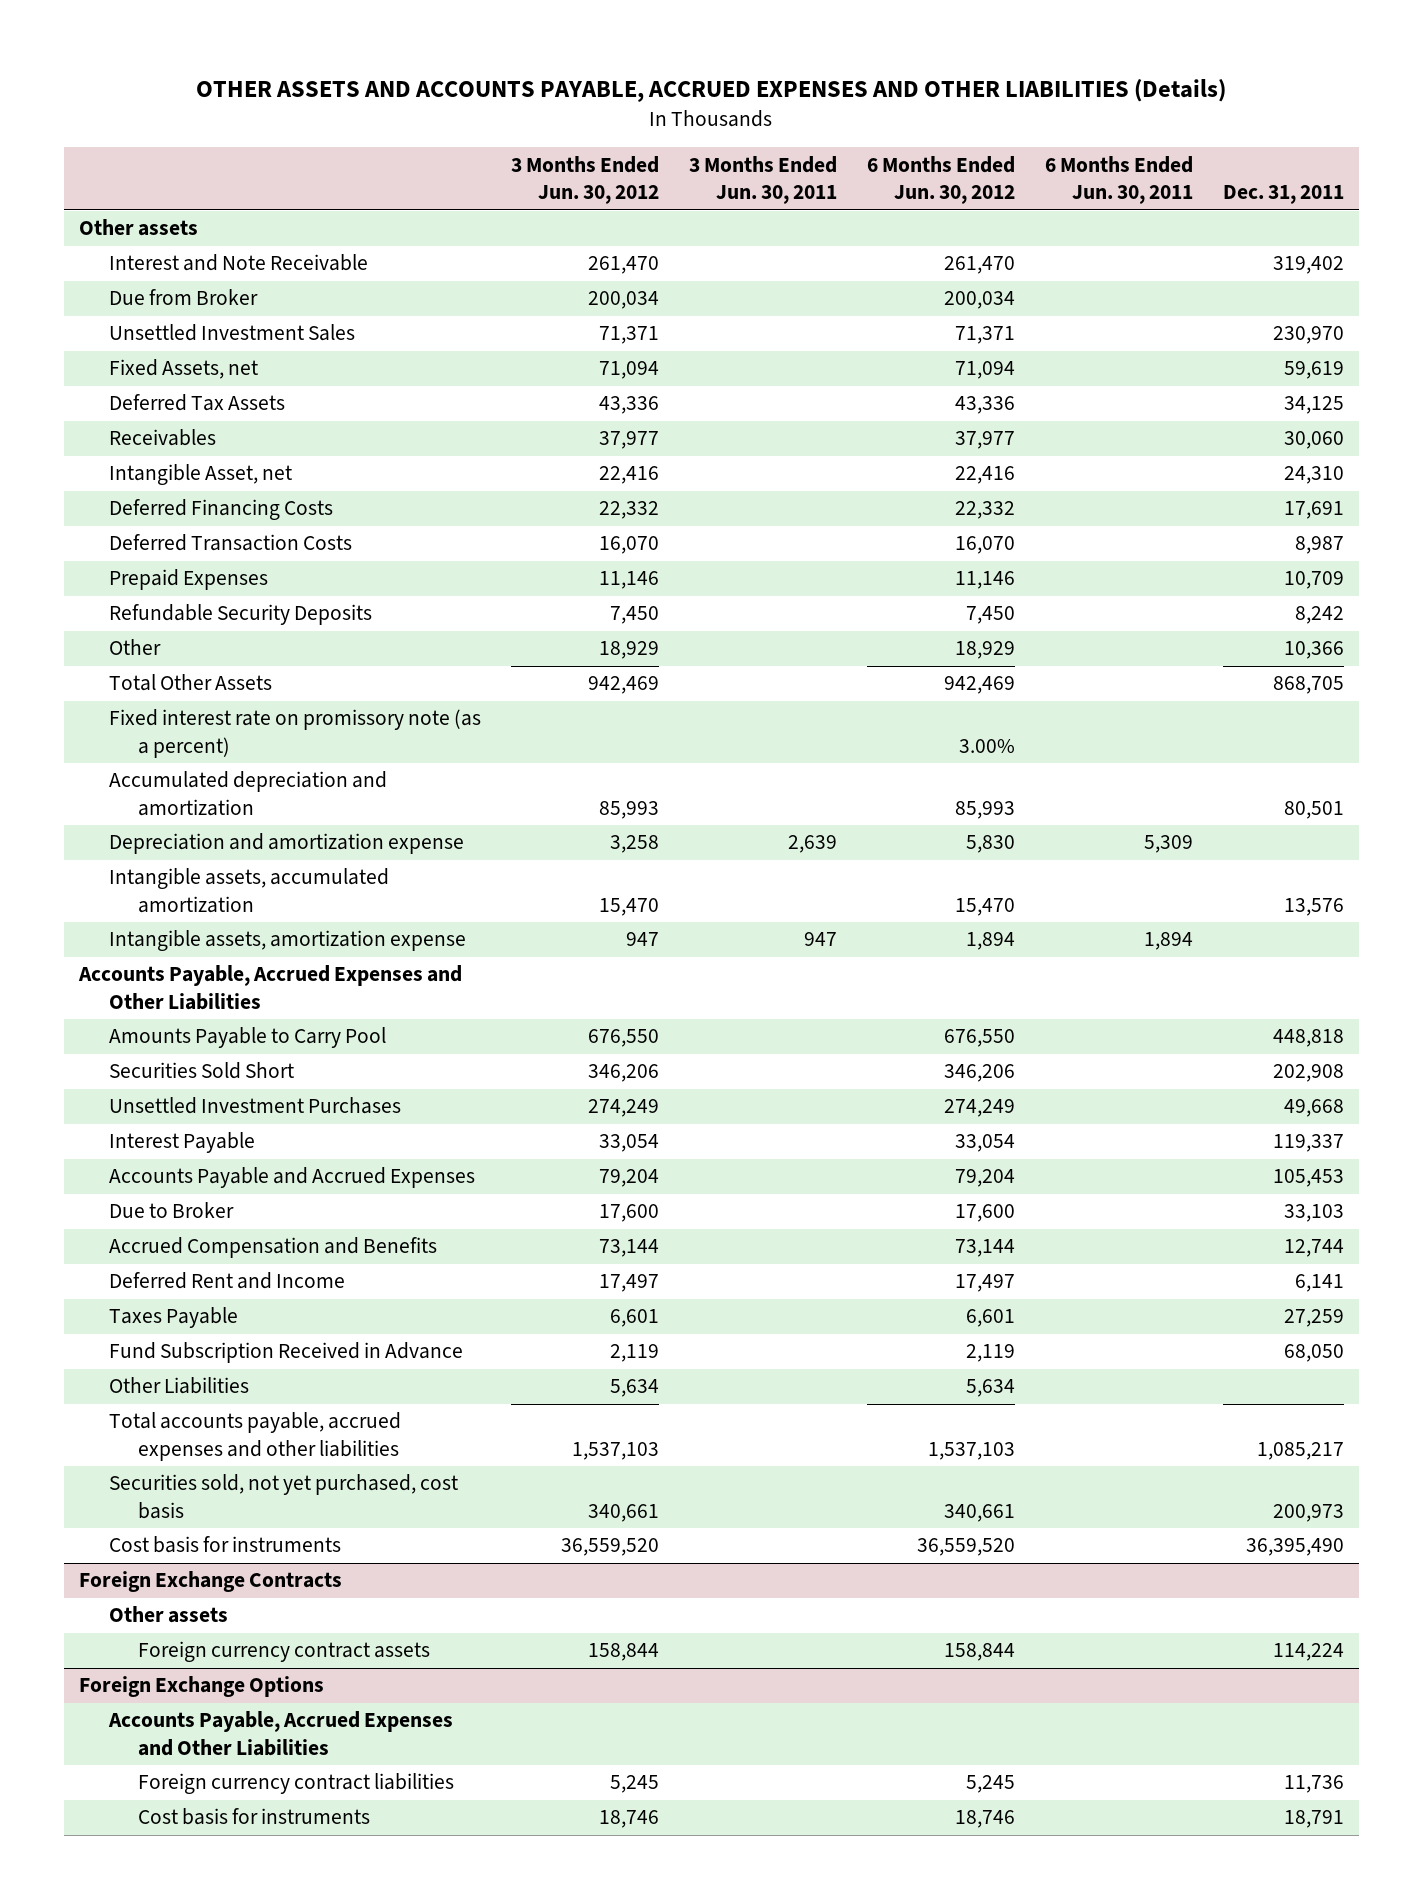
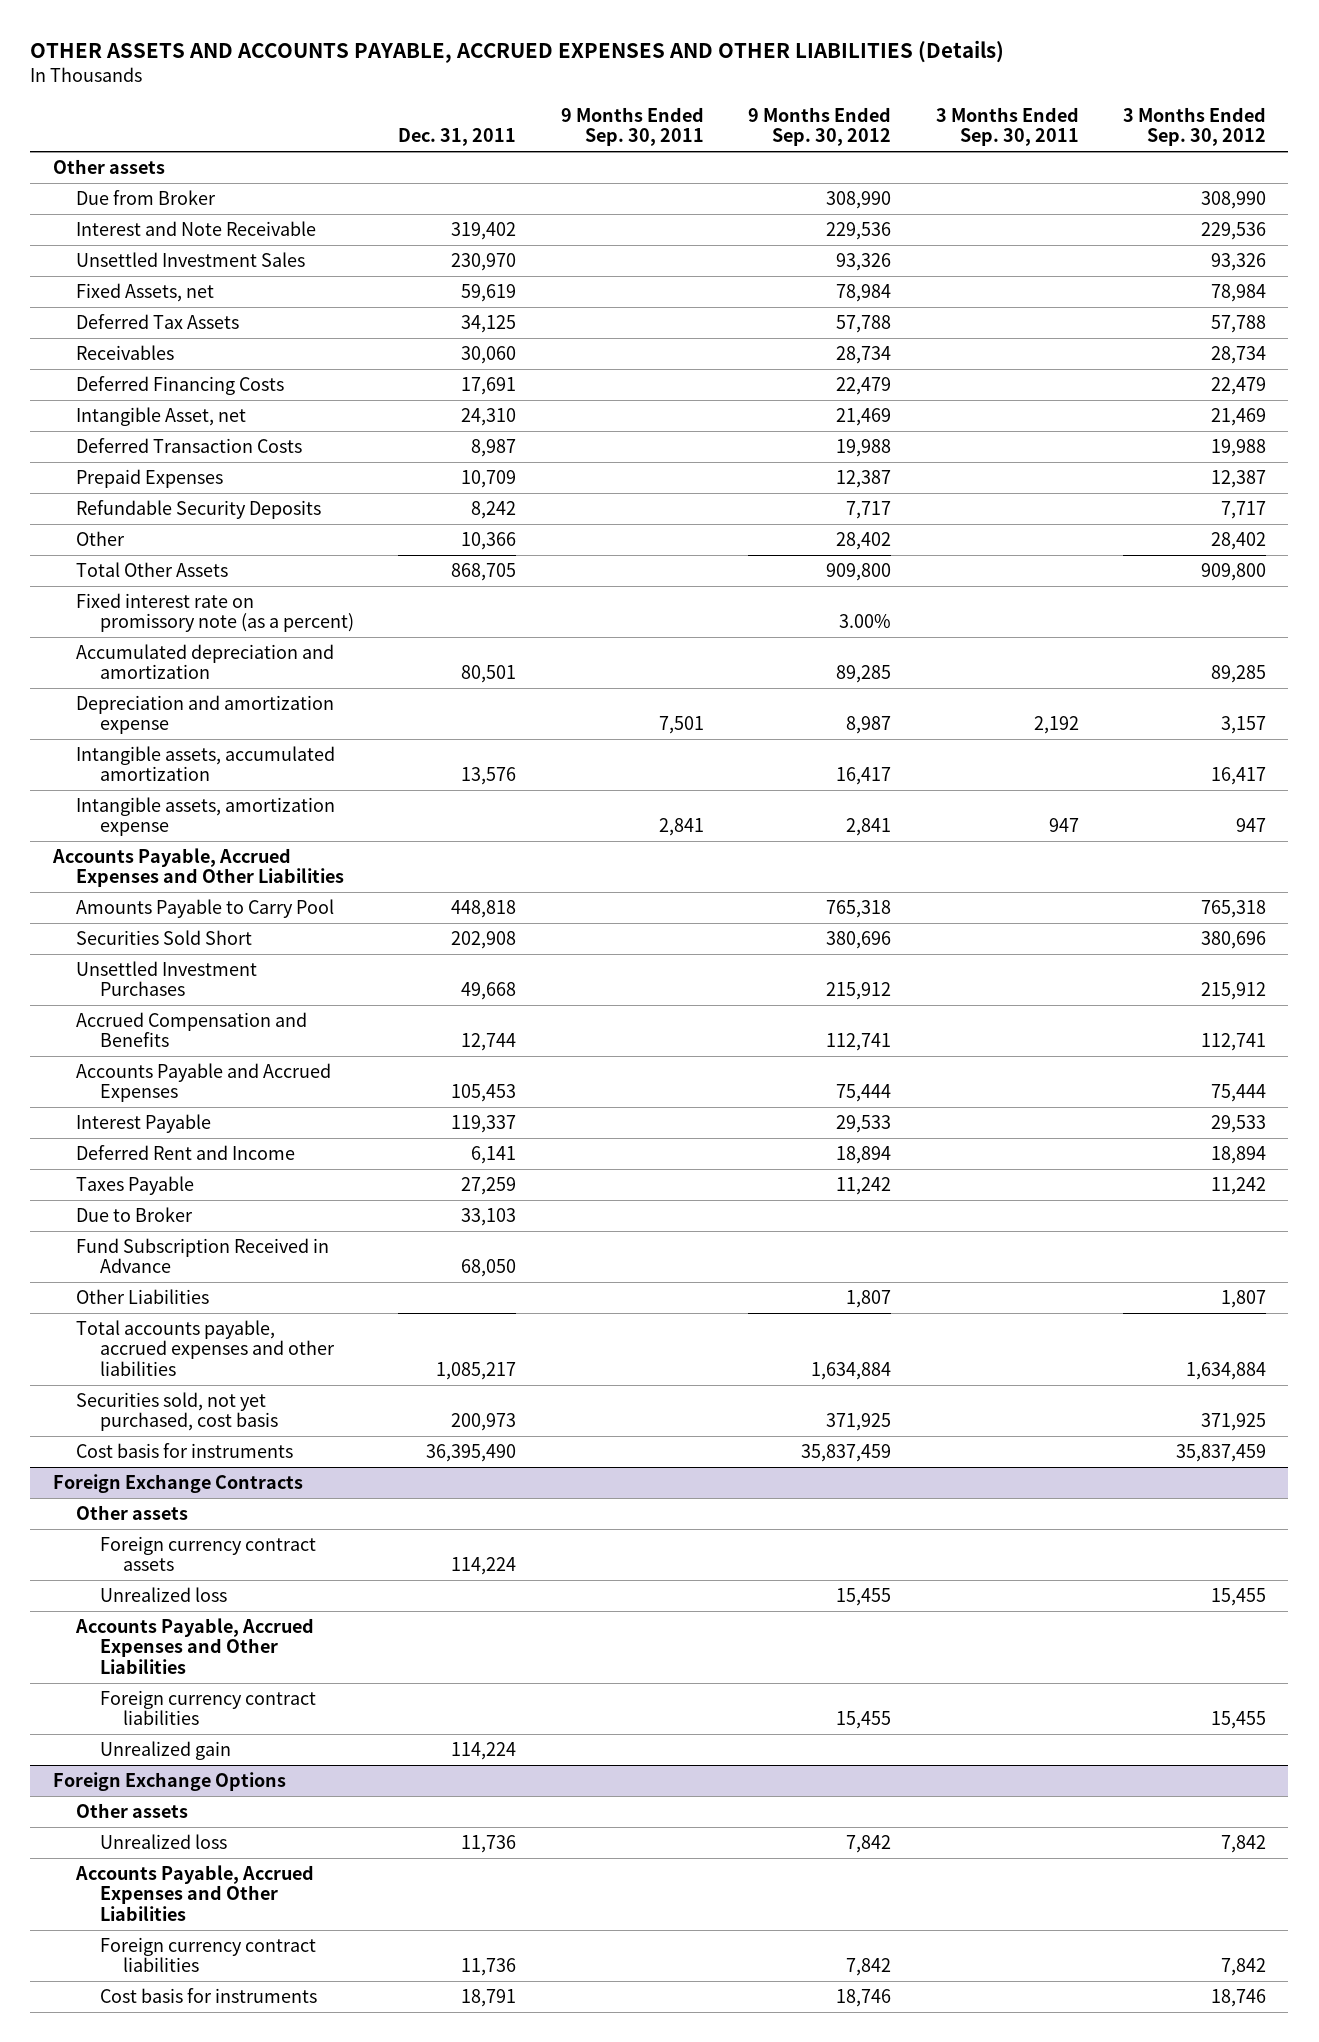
[510,155,659,205] 3 Months Ended Jun. 30, 2012 -> none
[688,155,837,205] 3 Months Ended Jun. 30, 2011 -> none
[866,155,1015,205] 6 Months Ended Jun. 30, 2012 -> none
[1044,155,1193,205] 6 Months Ended Jun. 30, 2011 -> none
none -> [560,106,704,147] 9 Months Ended Sep. 30, 2011
none -> [748,106,892,147] 9 Months Ended Sep. 30, 2012
none -> [935,106,1079,147] 3 Months Ended Sep. 30, 2011
none -> [1123,106,1267,147] 3 Months Ended Sep. 30, 2012
[108,254,368,272] Interest and Note Receivable -> [76,220,317,236] Interest and Note Receivable
[108,464,292,486] Intangible Asset, net -> [76,406,247,426] Intangible Asset, net
[108,1167,475,1189] Accounts Payable and Accrued Expenses -> [76,1062,332,1103] Accounts Payable and Accrued Expenses
[108,1132,255,1154] Interest Payable -> [76,1113,212,1133] Interest Payable
[108,1202,234,1219] Due to Broker -> [76,1206,194,1222] Due to Broker
none -> [99,1586,227,1602] Unrealized loss
none -> [75,1617,315,1674] Accounts Payable, Accrued Expenses and Other Liabilities
none -> [99,1689,316,1726] Foreign currency contract liabilities
none -> [99,1740,231,1760] Unrealized gain
none -> [76,1802,189,1818] Other assets
none -> [99,1833,227,1849] Unrealized loss

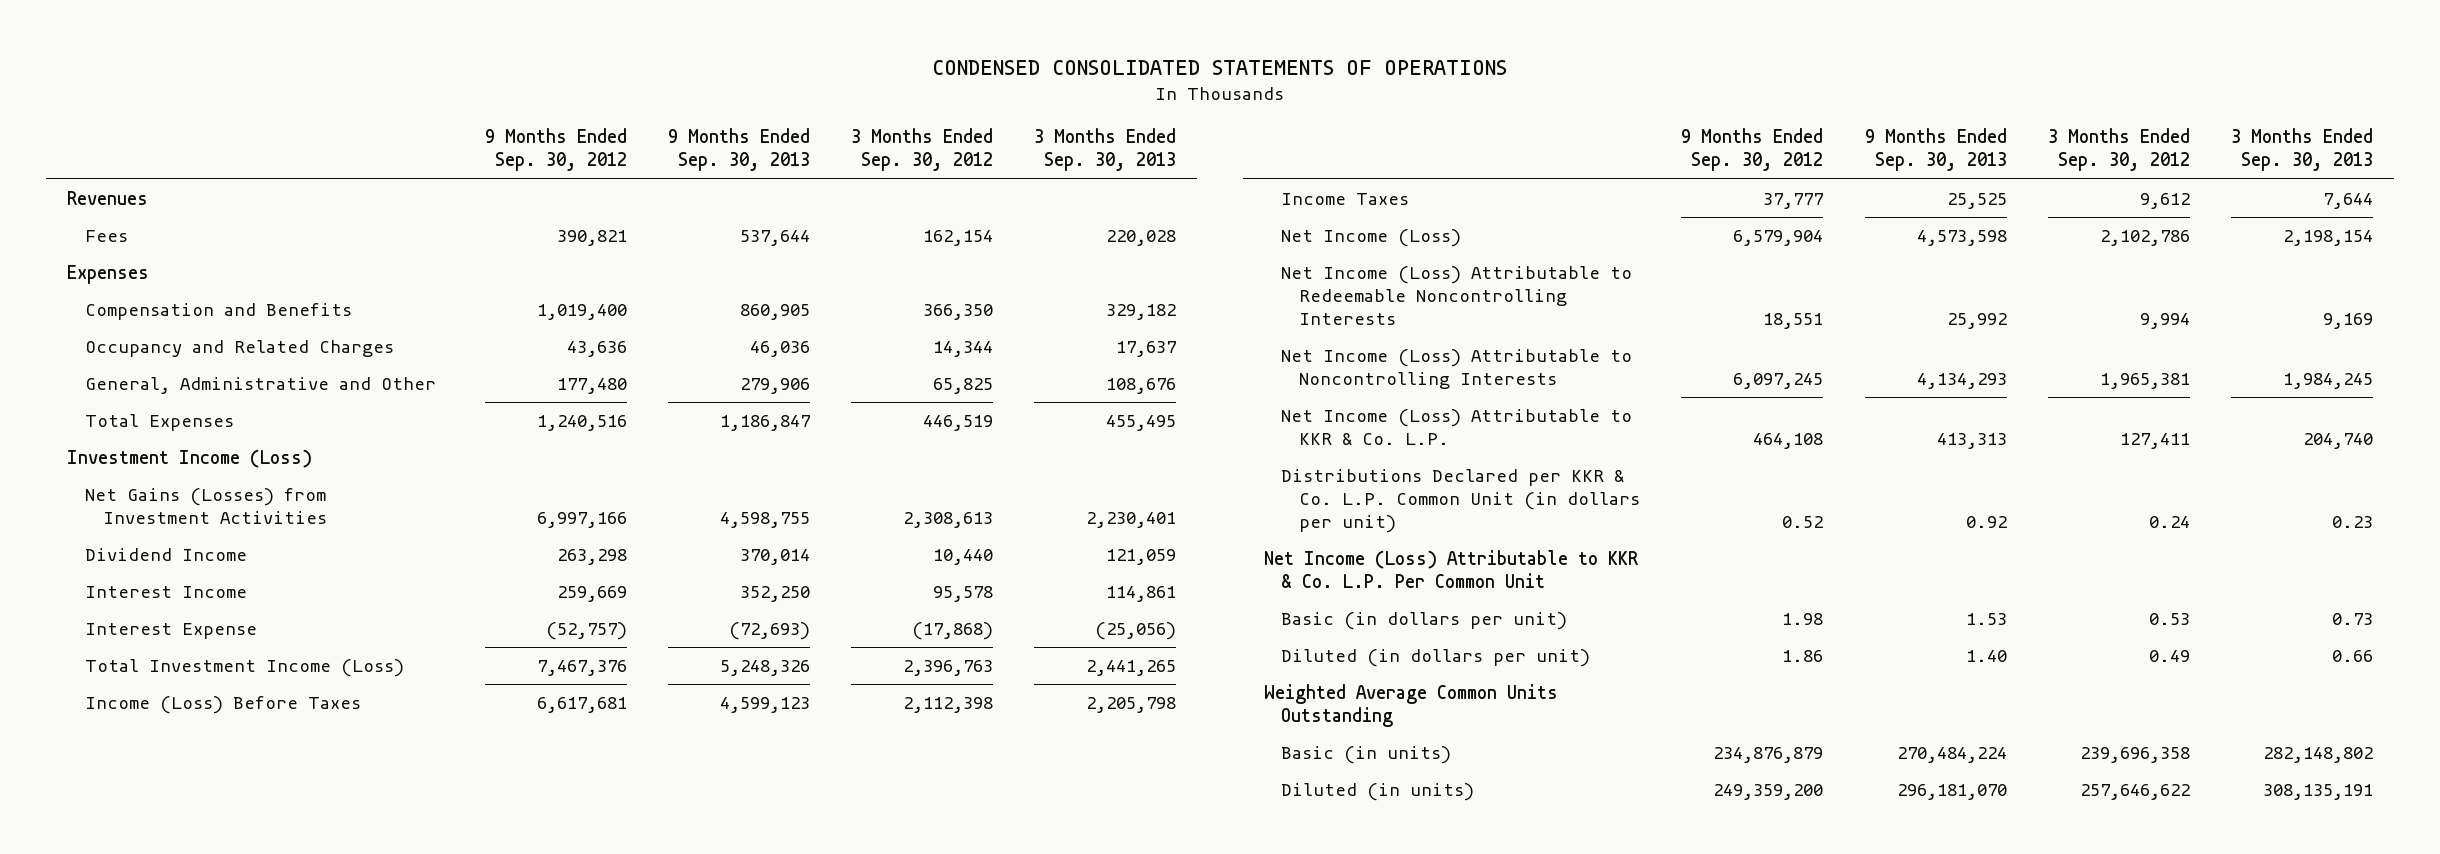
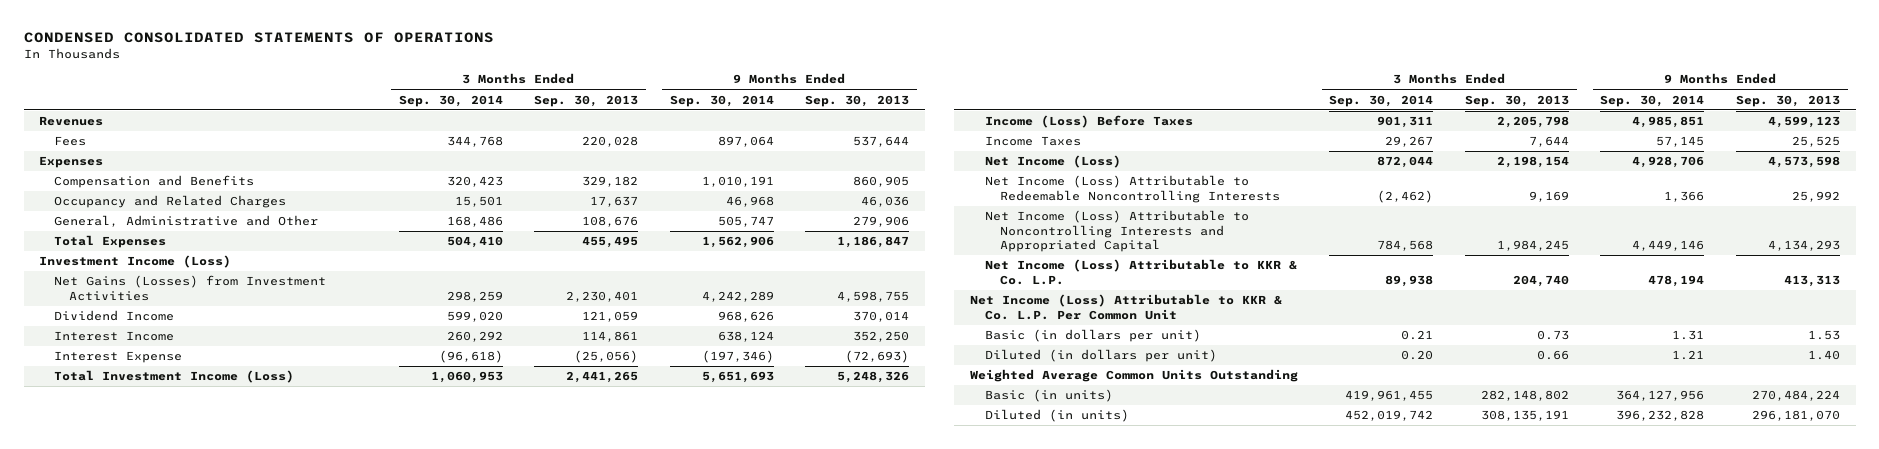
[484,128,627,172] 9 Months Ended Sep. 30, 2012 -> none
[851,128,994,172] 3 Months Ended Sep. 30, 2012 -> none
none -> [398,94,503,107] Sep. 30, 2014
none -> [669,94,774,107] Sep. 30, 2014
[1281,348,1633,390] Net Income (Loss) Attributable to Noncontrolling Interests -> [984,210,1249,253] Net Income (Loss) Attributable to Noncontrolling Interests and Appropriated Capital
[1281,468,1641,534] Distributions Declared per KKR & Co. L.P. Common Unit (in dollars per unit) -> none

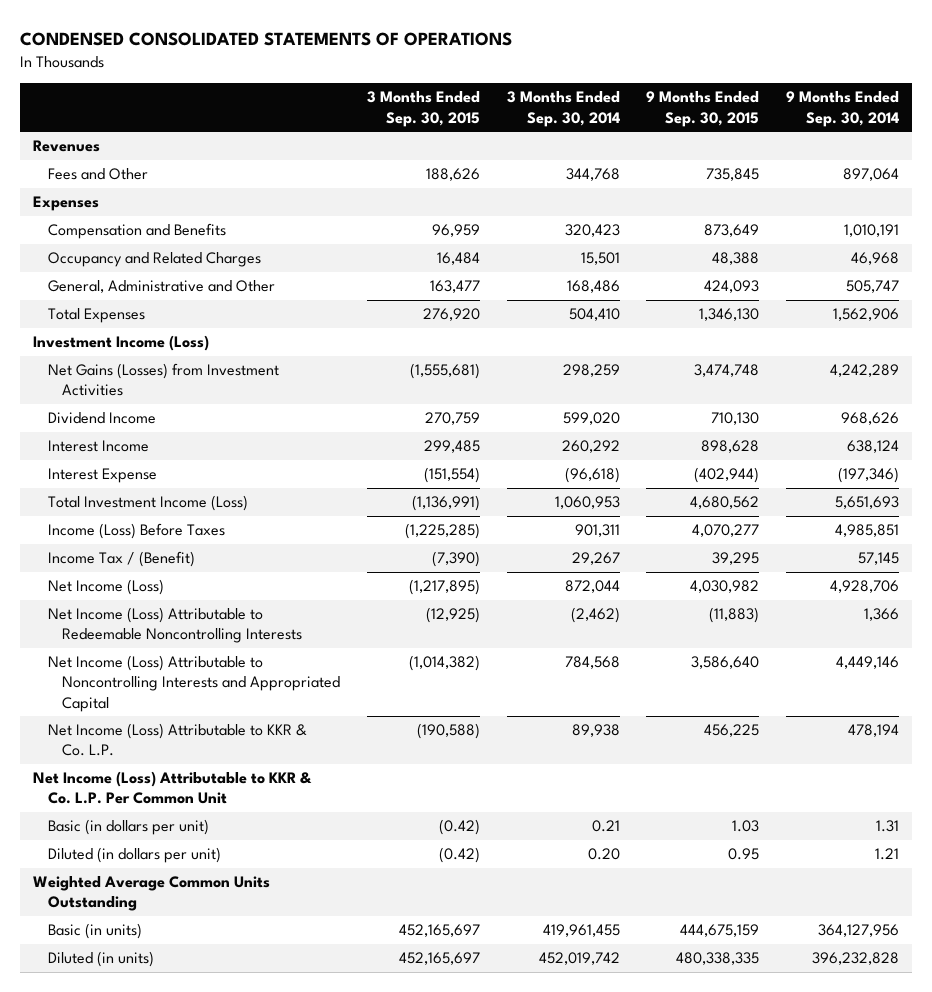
[534,94,639,107] Sep. 30, 2013 -> none
[805,94,910,107] Sep. 30, 2013 -> none
none -> [366,91,480,127] 3 Months Ended Sep. 30, 2015
none -> [646,91,760,127] 9 Months Ended Sep. 30, 2015
[54,136,87,147] Fees -> [47,168,148,181] Fees and Other
[984,136,1081,147] Income Taxes -> [47,551,195,568] Income Tax / (Benefit)

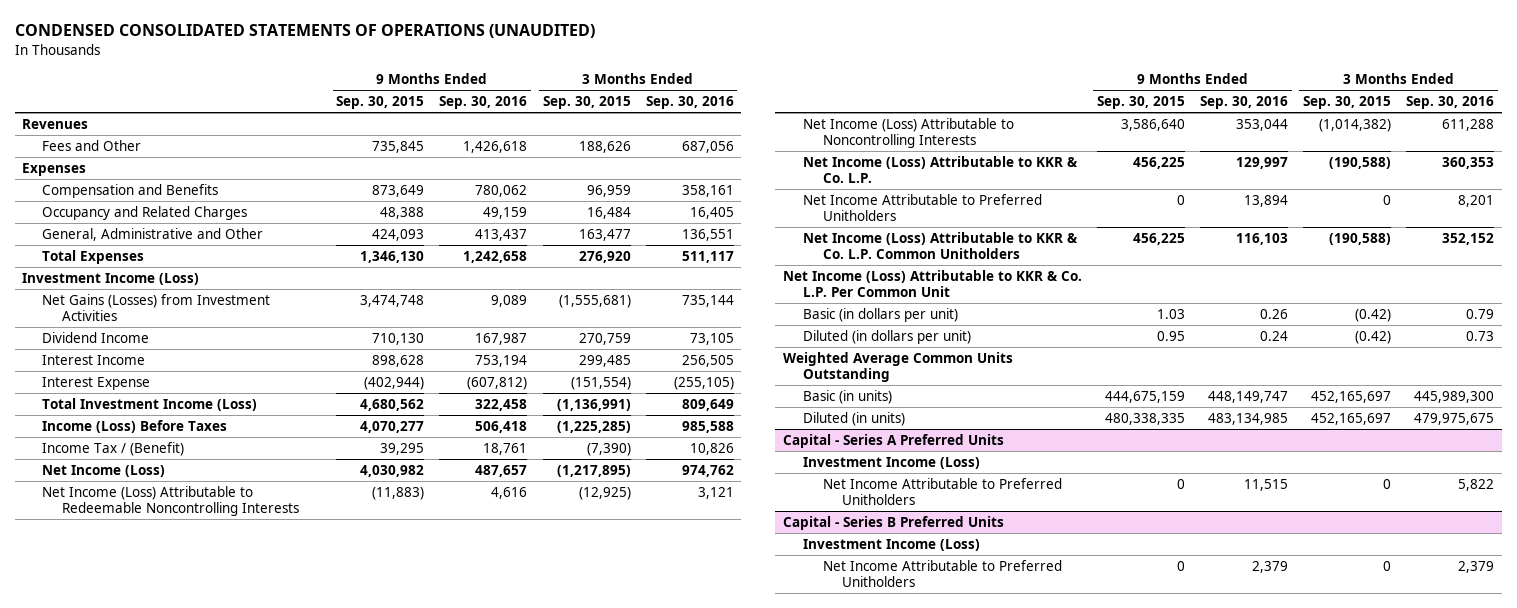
[19,32,512,47] CONDENSED CONSOLIDATED STATEMENTS OF OPERATIONS -> [14,24,595,39] CONDENSED CONSOLIDATED STATEMENTS OF OPERATIONS (UNAUDITED)
[506,91,620,127] 3 Months Ended Sep. 30, 2014 -> none
[785,91,899,127] 9 Months Ended Sep. 30, 2014 -> none
none -> [439,96,528,110] Sep. 30, 2016
none -> [645,96,734,110] Sep. 30, 2016
[47,655,341,712] Net Income (Loss) Attributable to Noncontrolling Interests and Appropriated Capital -> [802,117,1014,149] Net Income (Loss) Attributable to Noncontrolling Interests
none -> [802,193,1042,222] Net Income Attributable to Preferred Unitholders
none -> [802,231,1078,260] Net Income (Loss) Attributable to KKR & Co. L.P. Common Unitholders
none -> [783,433,1005,448] Capital - Series A Preferred Units
none -> [802,456,980,469] Investment Income (Loss)
none -> [822,477,1062,506] Net Income Attributable to Preferred Unitholders
none -> [783,515,1005,530] Capital - Series B Preferred Units
none -> [802,538,980,551] Investment Income (Loss)
none -> [822,559,1062,588] Net Income Attributable to Preferred Unitholders

